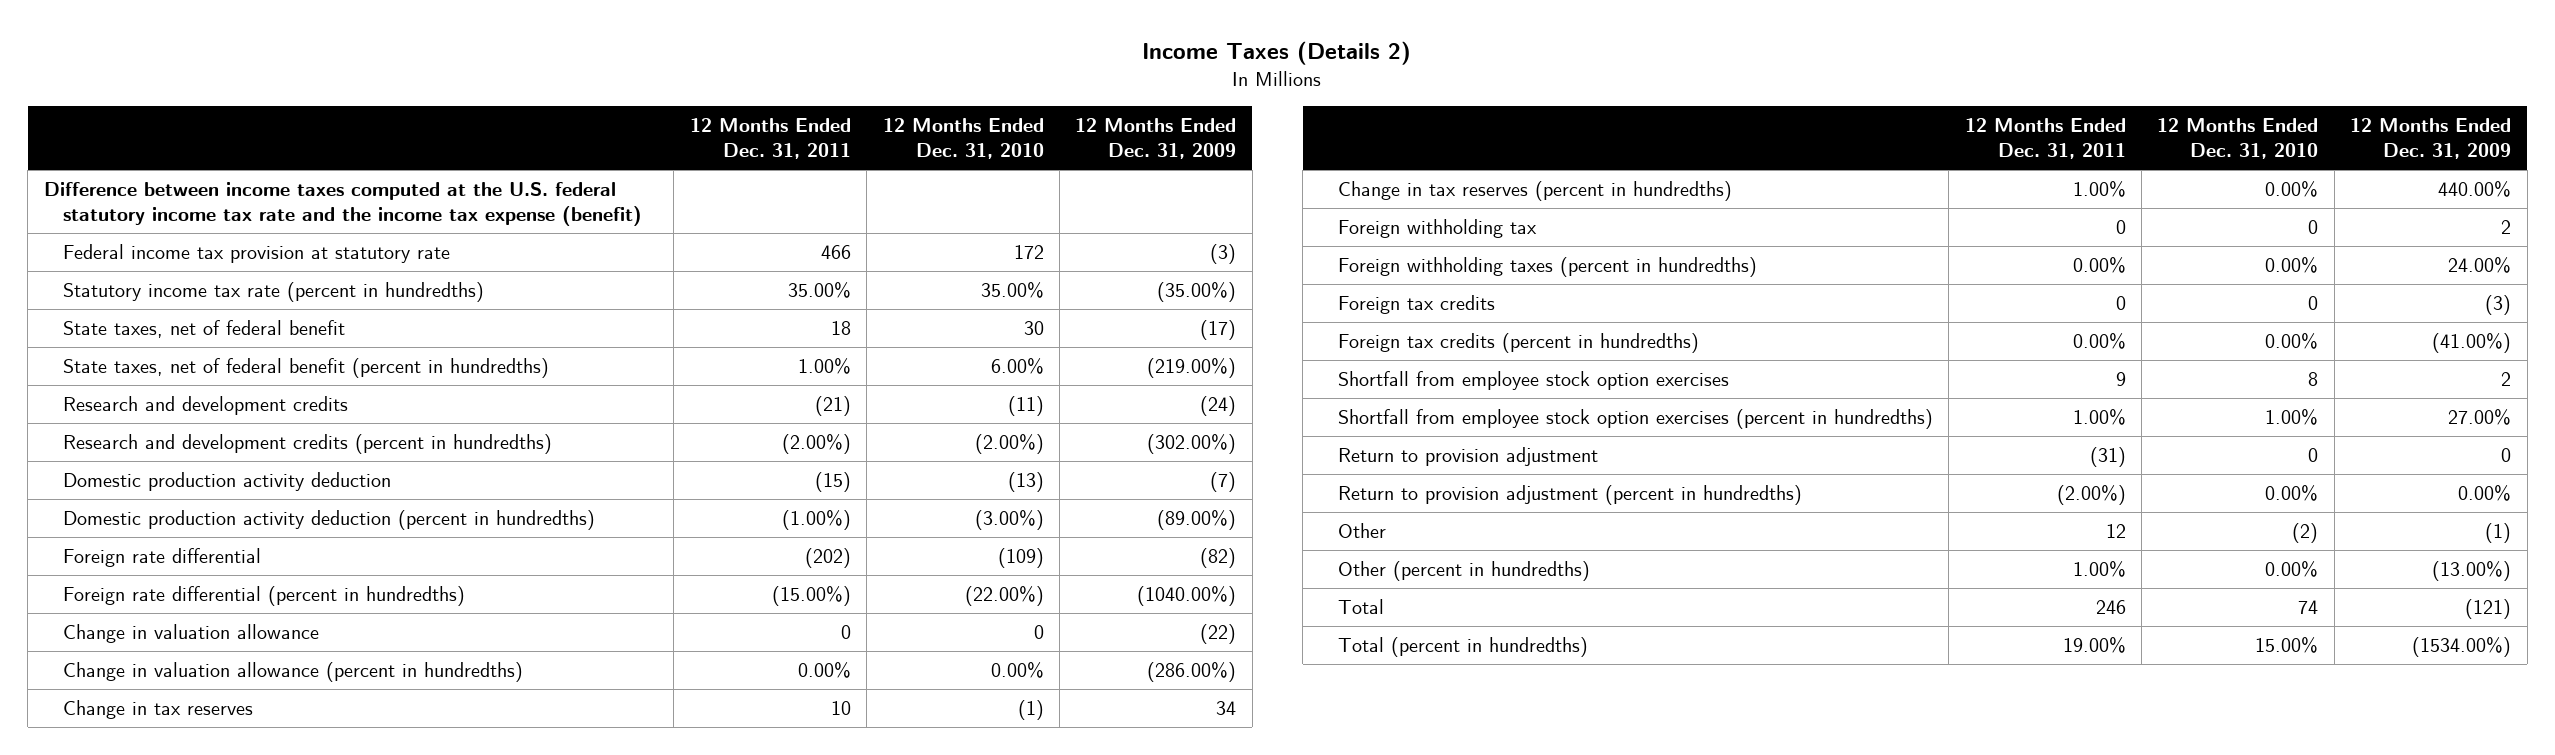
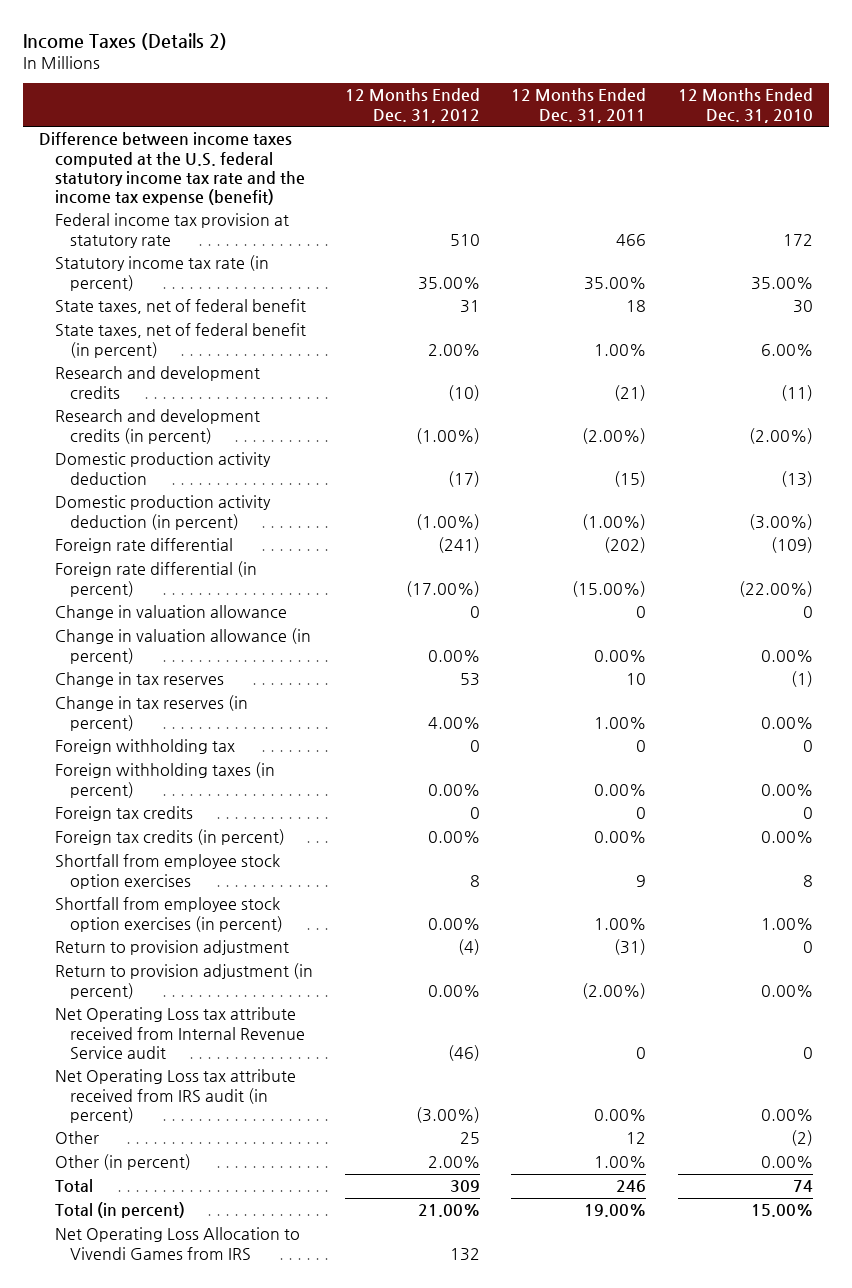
[1075,118,1237,160] 12 Months Ended Dec. 31, 2009 -> none
none -> [344,88,480,123] 12 Months Ended Dec. 31, 2012
[63,282,485,303] Statutory income tax rate (percent in hundredths) -> [54,255,269,291] Statutory income tax rate (in percent)
[63,358,550,379] State taxes, net of federal benefit (percent in hundredths) -> [54,323,306,358] State taxes, net of federal benefit (in percent)
[63,434,553,455] Research and development credits (percent in hundredths) -> [54,409,260,444] Research and development credits (in percent)
[63,510,596,531] Domestic production activity deduction (percent in hundredths) -> [54,495,271,530] Domestic production activity deduction (in percent)
[63,586,466,607] Foreign rate differential (percent in hundredths) -> [54,561,257,597] Foreign rate differential (in percent)
[63,662,524,683] Change in valuation allowance (percent in hundredths) -> [54,628,311,664] Change in valuation allowance (in percent)
[1337,181,1732,202] Change in tax reserves (percent in hundredths) -> [54,695,248,731] Change in tax reserves (in percent)
[1337,257,1757,278] Foreign withholding taxes (percent in hundredths) -> [54,762,275,798] Foreign withholding taxes (in percent)
[1337,333,1699,354] Foreign tax credits (percent in hundredths) -> [54,829,285,846] Foreign tax credits (in percent)
[1337,409,1933,430] Shortfall from employee stock option exercises (percent in hundredths) -> [54,897,284,932] Shortfall from employee stock option exercises (in percent)
[1337,485,1802,506] Return to provision adjustment (percent in hundredths) -> [54,963,313,999] Return to provision adjustment (in percent)
none -> [54,1007,306,1059] Net Operating Loss tax attribute received from Internal Revenue Service audit
none -> [54,1069,296,1123] Net Operating Loss tax attribute received from IRS audit (in percent)
[1337,561,1590,582] Other (percent in hundredths) -> [54,1154,191,1171] Other (in percent)
[1337,637,1588,658] Total (percent in hundredths) -> [54,1202,185,1219] Total (in percent)
none -> [54,1227,300,1260] Net Operating Loss Allocation to Vivendi Games from IRS

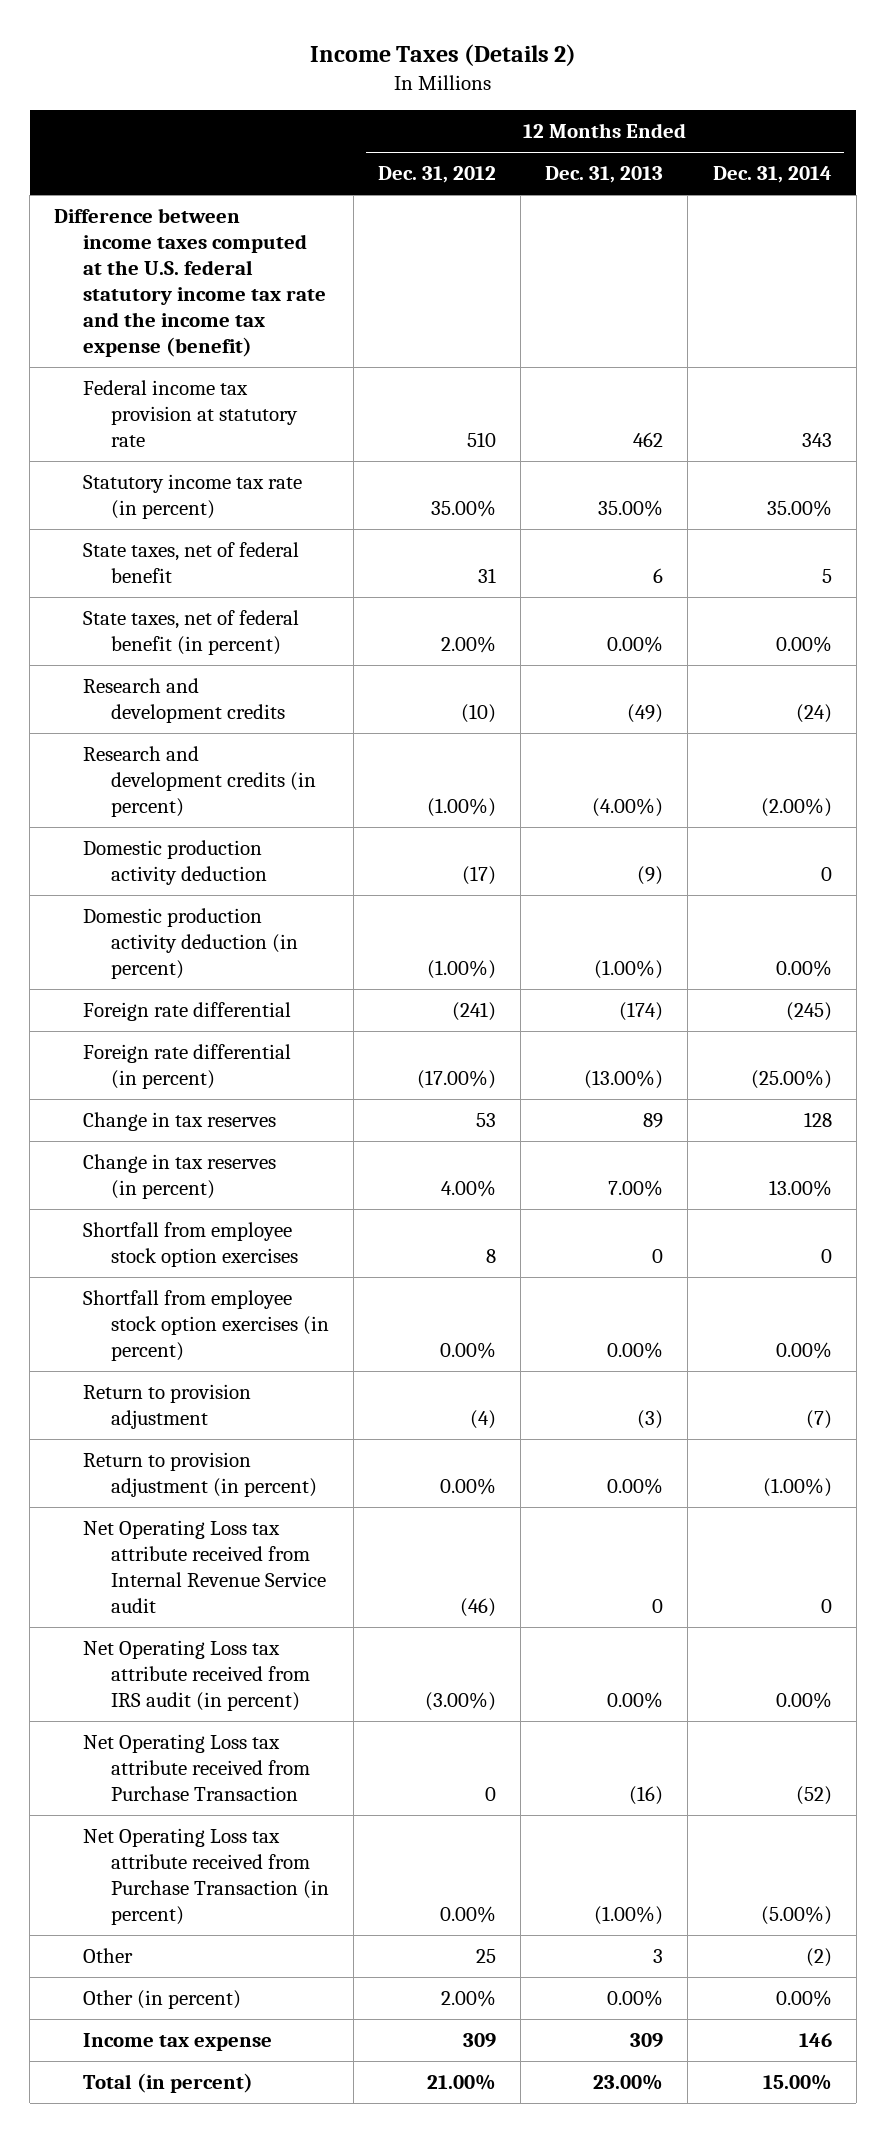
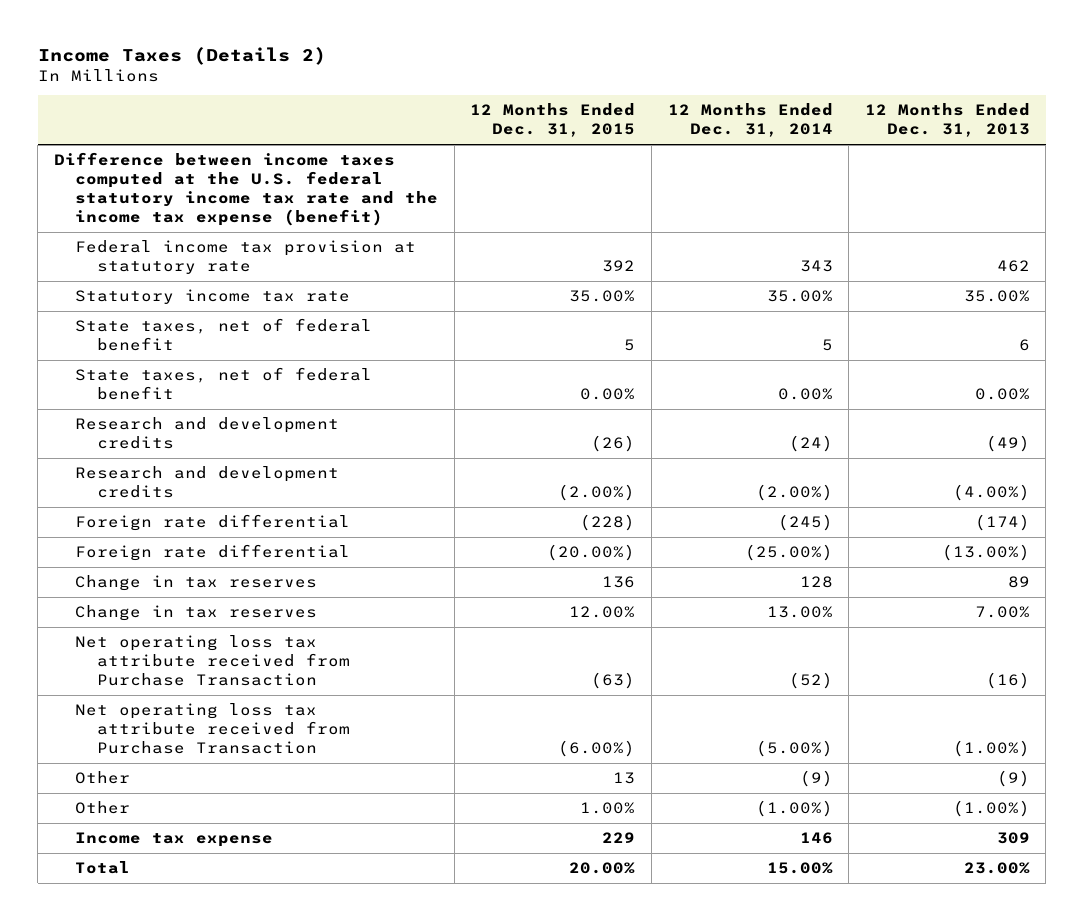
[378,166,497,184] Dec. 31, 2012 -> none
none -> [470,103,636,138] 12 Months Ended Dec. 31, 2015
[82,473,302,519] Statutory income tax rate (in percent) -> [75,289,351,305] Statutory income tax rate
[82,609,299,655] State taxes, net of federal benefit (in percent) -> [75,367,373,401] State taxes, net of federal benefit
[82,839,267,885] Domestic production activity deduction -> none
[82,907,298,979] Domestic production activity deduction (in percent) -> none
[82,745,316,817] Research and development credits (in percent) -> [75,466,340,499] Research and development credits
[82,1043,291,1089] Foreign rate differential (in percent) -> [75,544,351,562] Foreign rate differential
[82,1221,298,1267] Shortfall from employee stock option exercises -> none
[82,1289,329,1361] Shortfall from employee stock option exercises (in percent) -> none
[82,1383,251,1429] Return to provision adjustment -> none
[82,1451,317,1497] Return to provision adjustment (in percent) -> none
[82,1519,326,1613] Net Operating Loss tax attribute received from Internal Revenue Service audit -> none
[82,1639,310,1711] Net Operating Loss tax attribute received from IRS audit (in percent) -> none
[82,1153,276,1199] Change in tax reserves (in percent) -> [75,605,318,622] Change in tax reserves
[82,1733,310,1801] Net Operating Loss tax attribute received from Purchase Transaction -> [75,635,350,686] Net operating loss tax attribute received from Purchase Transaction
[82,1827,329,1925] Net Operating Loss tax attribute received from Purchase Transaction (in percent) -> [75,703,350,754] Net operating loss tax attribute received from Purchase Transaction
[653,1948,664,1963] 3 -> [996,770,1030,788] (9)
[805,1947,832,1967] (2) -> [799,770,833,788] (9)
[82,1989,241,2009] Other (in percent) -> [75,801,131,815] Other
[607,1989,664,2007] 0.00% -> [952,800,1030,818] (1.00%)
[775,1989,832,2007] 0.00% -> [755,800,833,818] (1.00%)
[82,2072,253,2093] Total (in percent) -> [75,861,131,875] Total

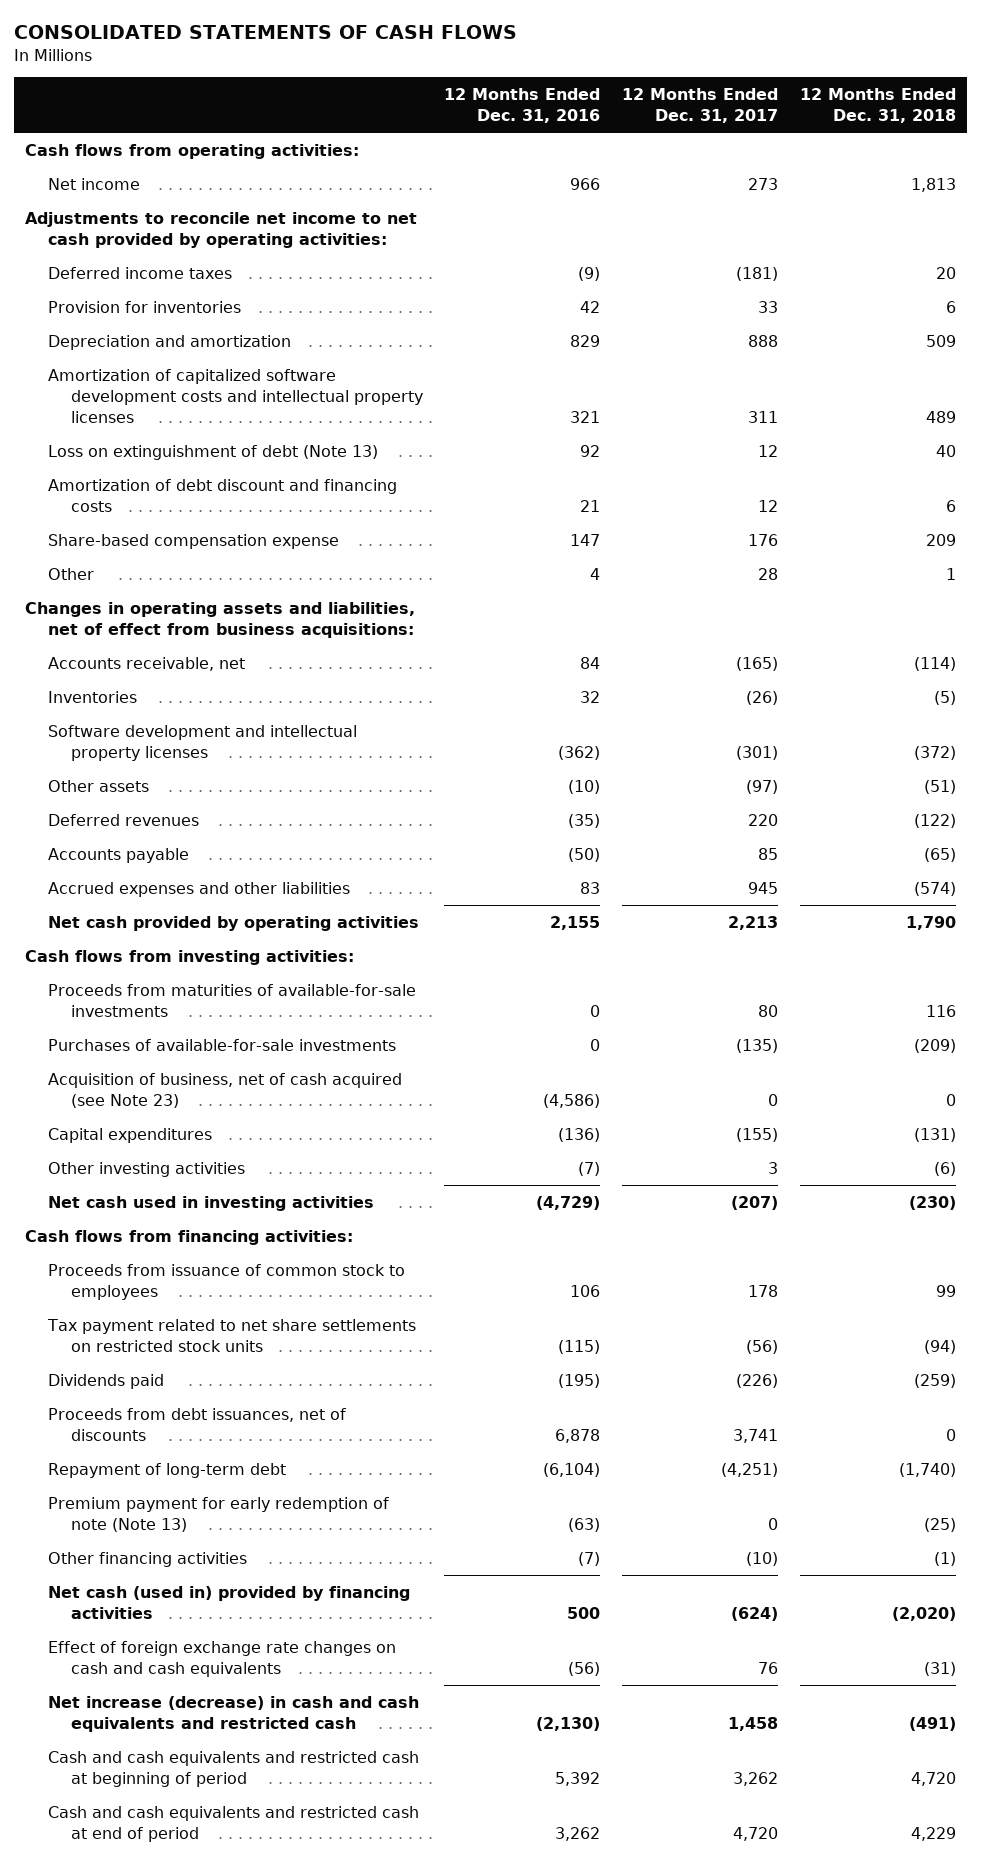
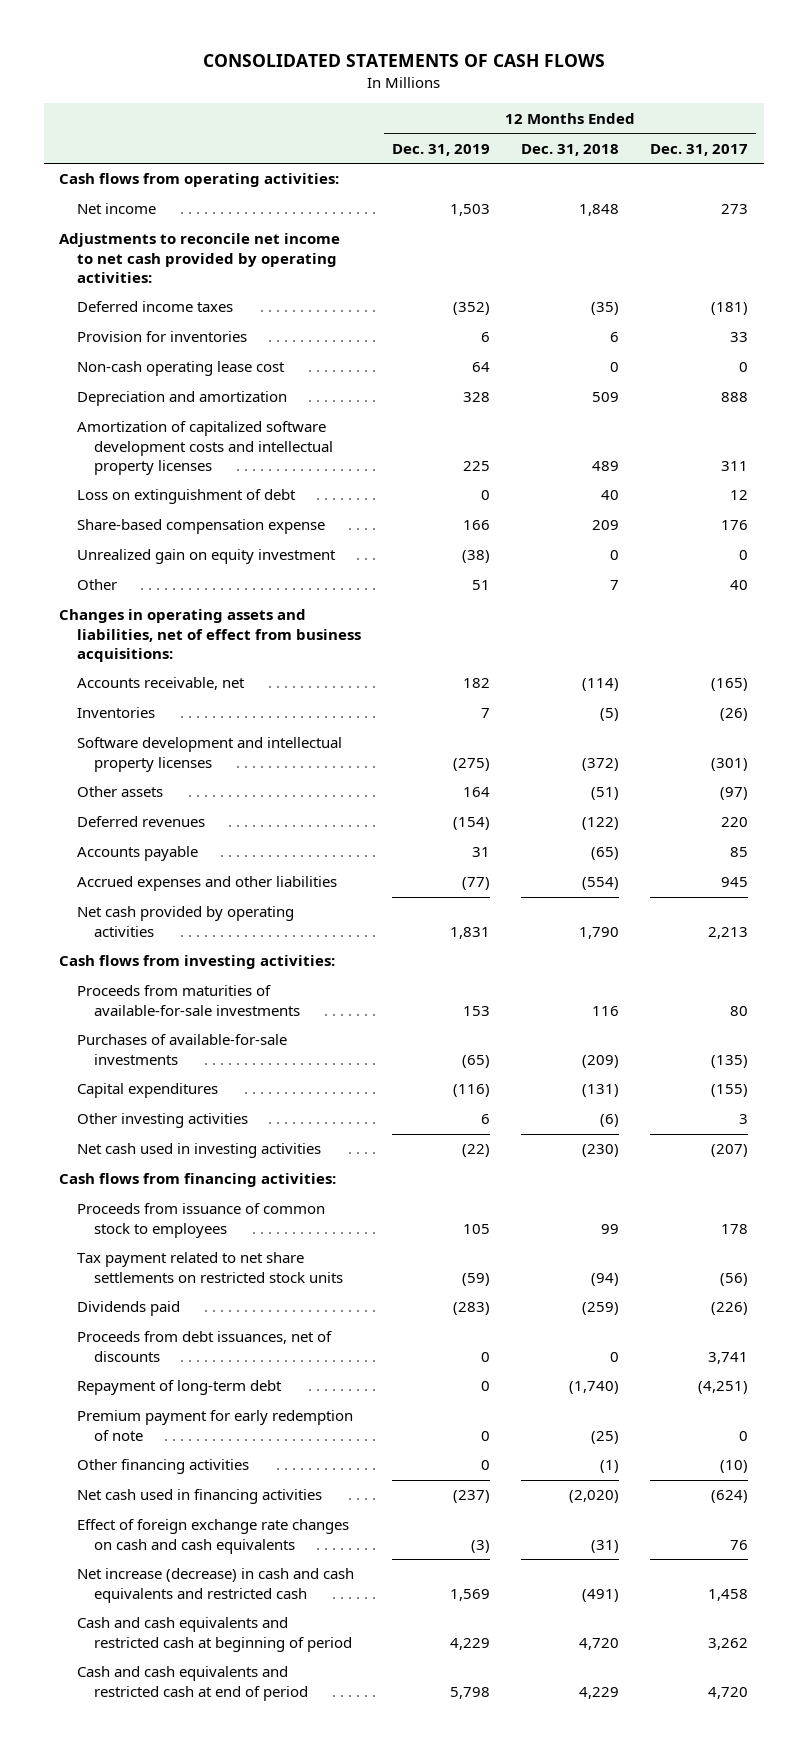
[444,88,601,124] 12 Months Ended Dec. 31, 2016 -> none
none -> [391,143,490,156] Dec. 31, 2019
[910,177,956,192] 1,813 -> [579,204,620,217] 1,848
[935,266,956,279] 20 -> [591,302,620,316] (35)
none -> [76,361,285,377] Non-cash operating lease cost
[47,478,397,512] Amortization of debt discount and financing costs -> none
[47,444,378,460] Loss on extinguishment of debt (Note 13) -> [76,489,296,505] Loss on extinguishment of debt
none -> [76,549,336,565] Unrealized gain on equity investment
[757,567,778,580] 28 -> [730,580,749,591] 40
[945,567,956,580] 1 -> [610,580,620,591] 7
[913,881,956,896] (574) -> [582,877,620,891] (554)
[47,1072,402,1108] Acquisition of business, net of cash acquired (see Note 23) -> none
[47,1496,389,1532] Premium payment for early redemption of note (Note 13) -> [76,1410,353,1441] Premium payment for early redemption of note
[47,1585,410,1619] Net cash (used in) provided by financing activities -> [76,1489,322,1505] Net cash used in financing activities

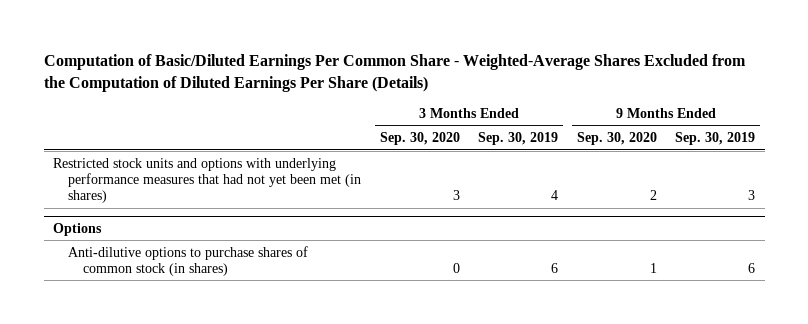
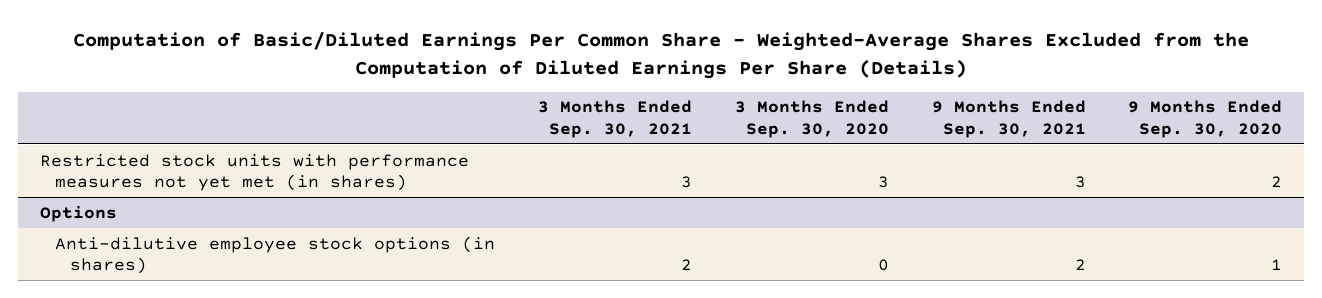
[478,132,559,146] Sep. 30, 2019 -> none
[675,132,756,146] Sep. 30, 2019 -> none
none -> [537,100,692,138] 3 Months Ended Sep. 30, 2021
none -> [931,100,1086,138] 9 Months Ended Sep. 30, 2021
[53,157,361,204] Restricted stock units and options with underlying performance measures that had not yet been met (in shares) -> [39,153,469,191] Restricted stock units with performance measures not yet met (in shares)
[67,245,308,276] Anti-dilutive options to purchase shares of common stock (in shares) -> [55,235,496,274] Anti-dilutive employee stock options (in shares)

